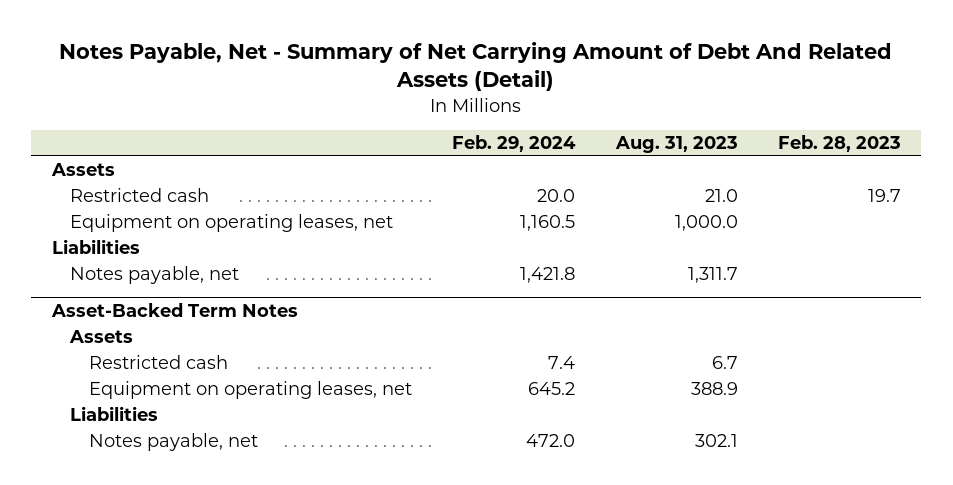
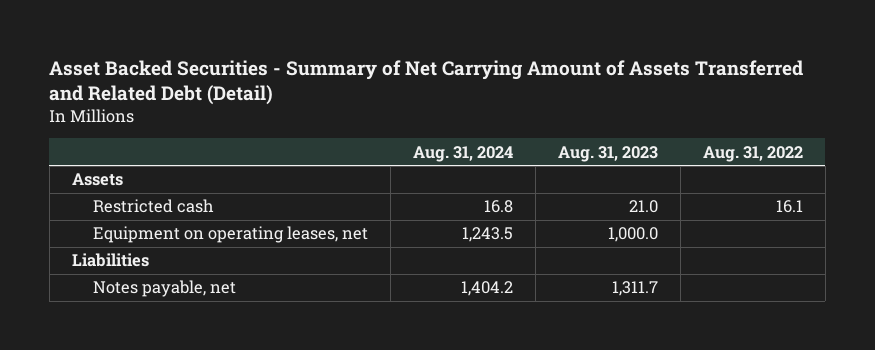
[59,42,893,92] Notes Payable, Net - Summary of Net Carrying Amount of Debt And Related Assets (Detail) -> [49,59,804,106] Asset Backed Securities - Summary of Net Carrying Amount of Assets Transferred and Related Debt (Detail)
[452,135,577,153] Feb. 29, 2024 -> none
[778,135,902,153] Feb. 28, 2023 -> none
none -> [413,145,514,162] Aug. 31, 2024
none -> [702,145,803,162] Aug. 31, 2022
[50,302,298,317] Asset-Backed Term Notes -> none
[69,330,134,344] Assets -> none
[89,355,229,370] Restricted cash -> none
[89,381,413,400] Equipment on operating leases, net -> none
[70,406,159,422] Liabilities -> none
[89,433,259,452] Notes payable, net -> none

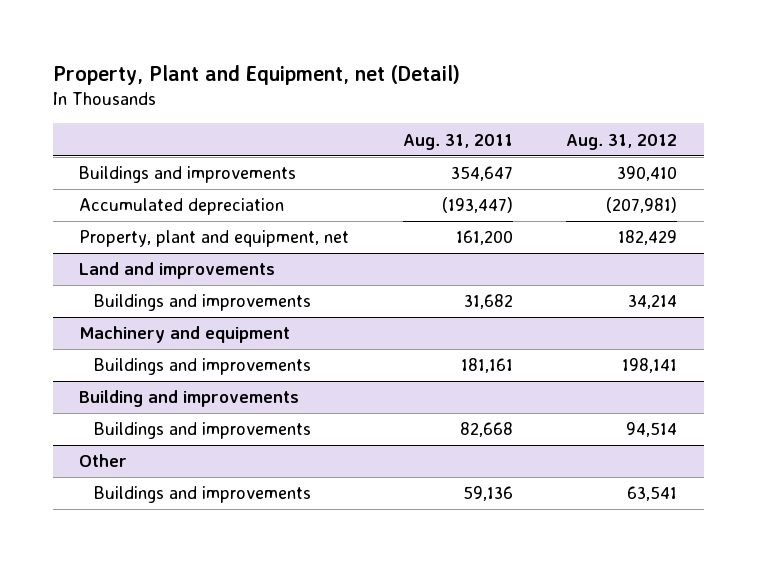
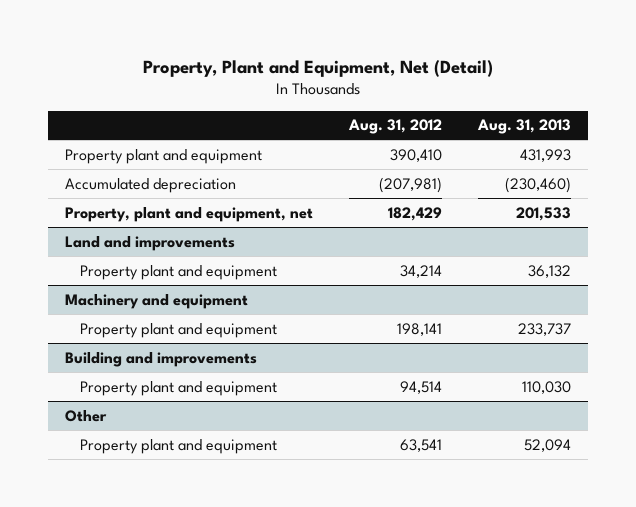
[52,64,460,85] Property, Plant and Equipment, net (Detail) -> [142,59,493,77] Property, Plant and Equipment, Net (Detail)
[402,133,513,150] Aug. 31, 2011 -> none
none -> [476,119,571,135] Aug. 31, 2013
[79,166,297,184] Buildings and improvements -> [65,148,263,164] Property plant and equipment
[94,294,312,312] Buildings and improvements -> [80,264,278,280] Property plant and equipment
[94,358,312,376] Buildings and improvements -> [80,322,278,338] Property plant and equipment
[94,422,312,440] Buildings and improvements -> [80,380,278,396] Property plant and equipment
[94,486,312,504] Buildings and improvements -> [80,438,278,454] Property plant and equipment

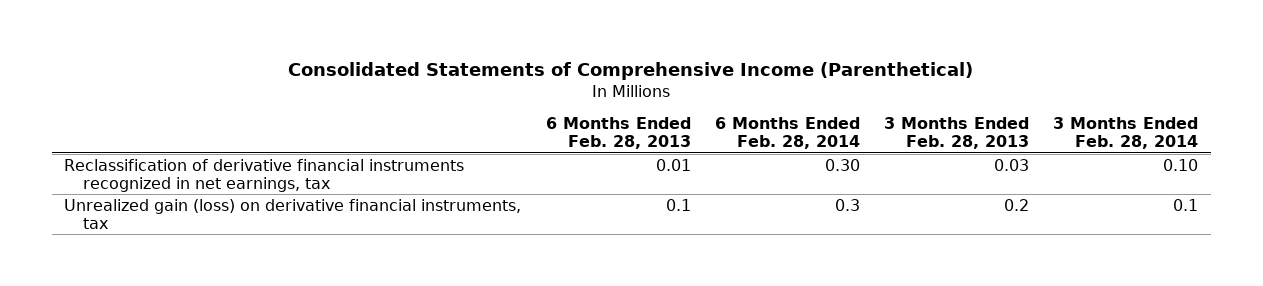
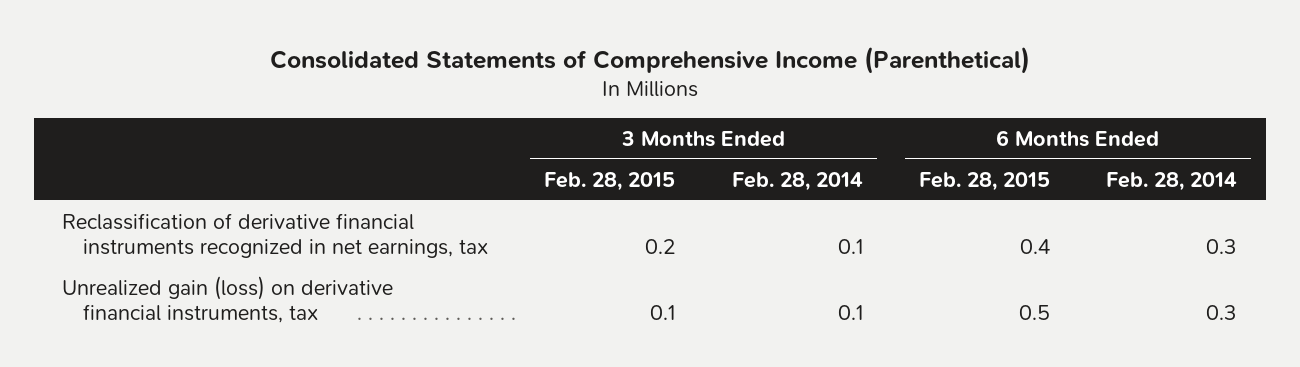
[545,117,691,150] 6 Months Ended Feb. 28, 2013 -> none
[884,117,1030,150] 3 Months Ended Feb. 28, 2013 -> none
none -> [544,171,676,191] Feb. 28, 2015
none -> [919,171,1051,191] Feb. 28, 2015
[824,158,860,171] 0.30 -> [1206,238,1238,254] 0.3
[1163,158,1199,171] 0.10 -> [837,238,863,254] 0.1

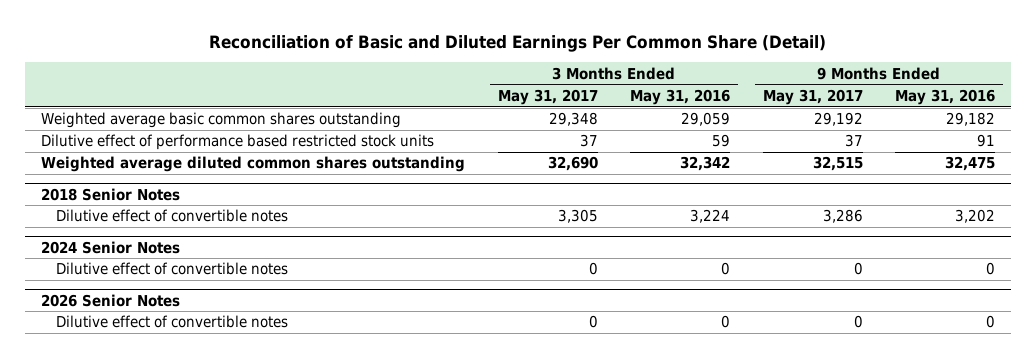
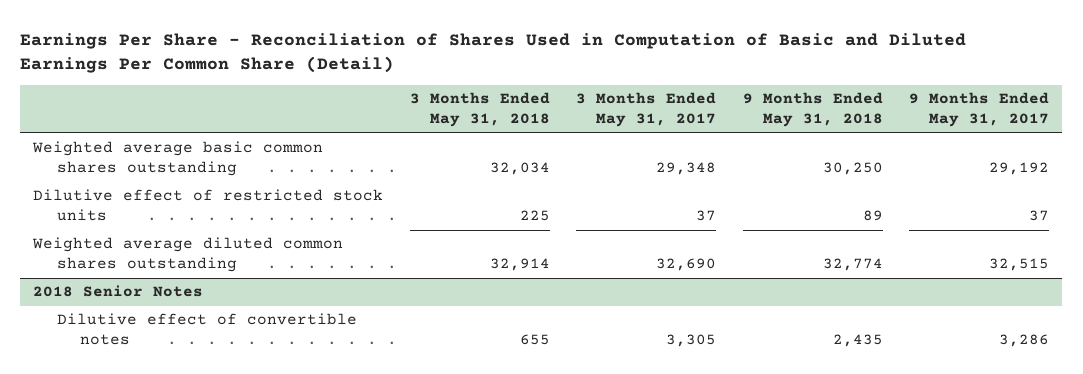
[209,34,827,52] Reconciliation of Basic and Diluted Earnings Per Common Share (Detail) -> [20,32,967,74] Earnings Per Share - Reconciliation of Shares Used in Computation of Basic and Diluted Earnings Per Common Share (Detail)
[630,89,731,106] May 31, 2016 -> none
[895,89,996,106] May 31, 2016 -> none
none -> [409,92,550,128] 3 Months Ended May 31, 2018
none -> [742,92,883,128] 9 Months Ended May 31, 2018
[41,134,435,151] Dilutive effect of performance based restricted stock units -> [33,189,384,222] Dilutive effect of restricted stock units
[41,240,181,254] 2024 Senior Notes -> none
[56,262,289,276] Dilutive effect of convertible notes -> none
[41,293,181,307] 2026 Senior Notes -> none
[56,315,289,329] Dilutive effect of convertible notes -> none

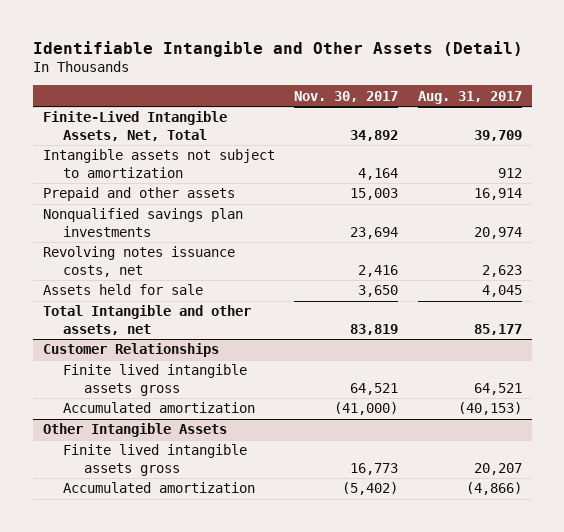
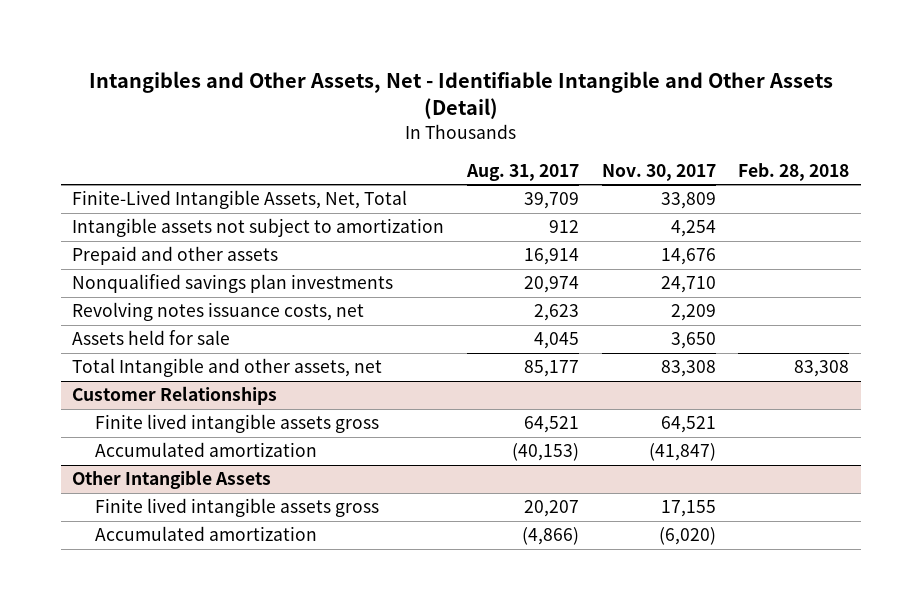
[32,40,523,57] Identifiable Intangible and Other Assets (Detail) -> [88,71,833,120] Intangibles and Other Assets, Net - Identifiable Intangible and Other Assets (Detail)
none -> [738,162,850,181] Feb. 28, 2018
[350,129,399,141] 34,892 -> [660,192,716,210] 33,809
[358,167,399,180] 4,164 -> [670,220,716,238] 4,254
[350,188,399,201] 15,003 -> [660,248,716,266] 14,676
[350,226,399,239] 23,694 -> [660,276,716,294] 24,710
[358,264,399,277] 2,416 -> [670,304,716,322] 2,209
[350,323,399,335] 83,819 -> [660,360,716,378] 83,308
[334,402,399,416] (41,000) -> [648,443,716,462] (41,847)
[350,462,399,475] 16,773 -> [660,500,716,518] 17,155
[342,482,399,496] (5,402) -> [658,527,716,546] (6,020)

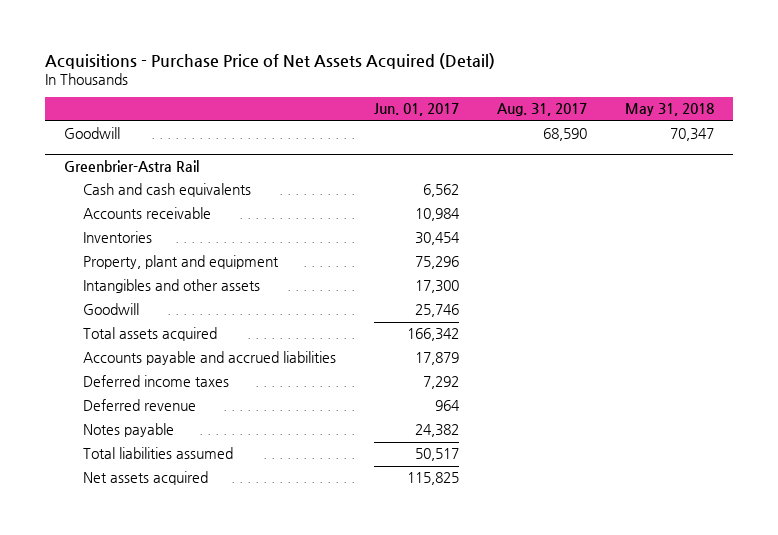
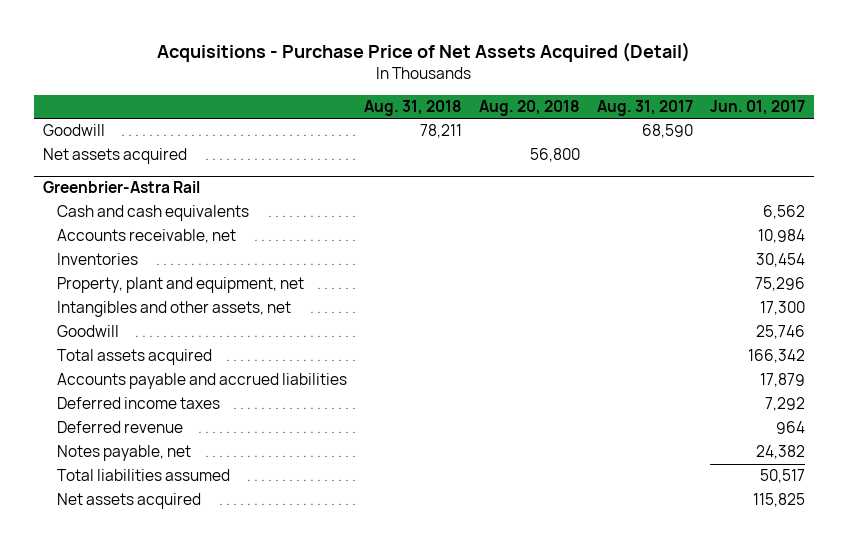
[625,103,715,117] May 31, 2018 -> none
none -> [364,100,463,117] Aug. 31, 2018
none -> [479,100,581,117] Aug. 20, 2018
none -> [42,148,187,165] Net assets acquired
[82,207,211,220] Accounts receivable -> [57,229,237,244] Accounts receivable, net
[82,255,279,270] Property, plant and equipment -> [57,277,305,294] Property, plant and equipment, net
[82,279,260,294] Intangibles and other assets -> [57,301,292,318] Intangibles and other assets, net
[82,423,174,438] Notes payable -> [57,445,192,462] Notes payable, net

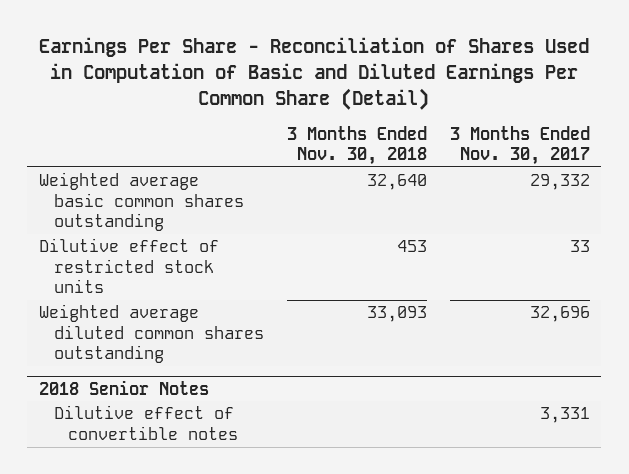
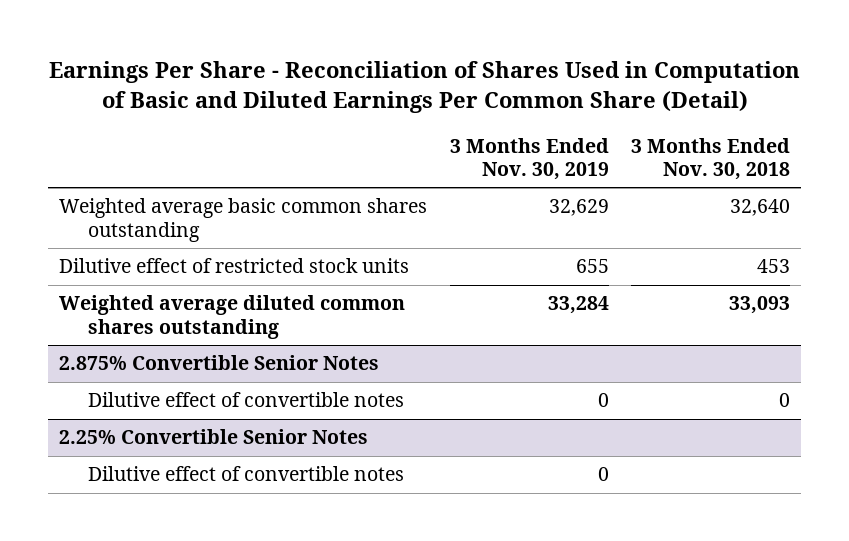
[449,125,590,166] 3 Months Ended Nov. 30, 2017 -> none
none -> [449,137,609,180] 3 Months Ended Nov. 30, 2019
[38,379,209,395] 2018 Senior Notes -> none
none -> [59,355,380,371] 2.875% Convertible Senior Notes
none -> [87,392,404,408] Dilutive effect of convertible notes
none -> [59,429,369,445] 2.25% Convertible Senior Notes

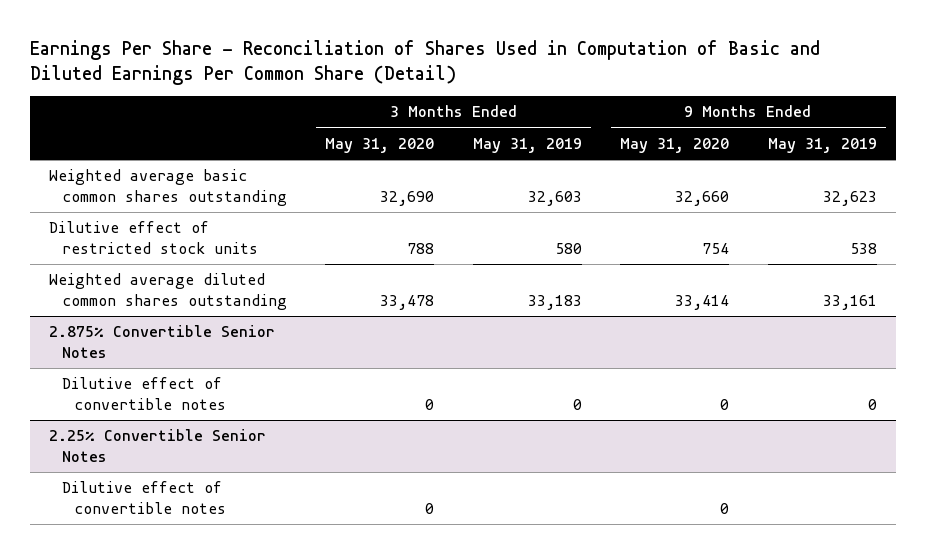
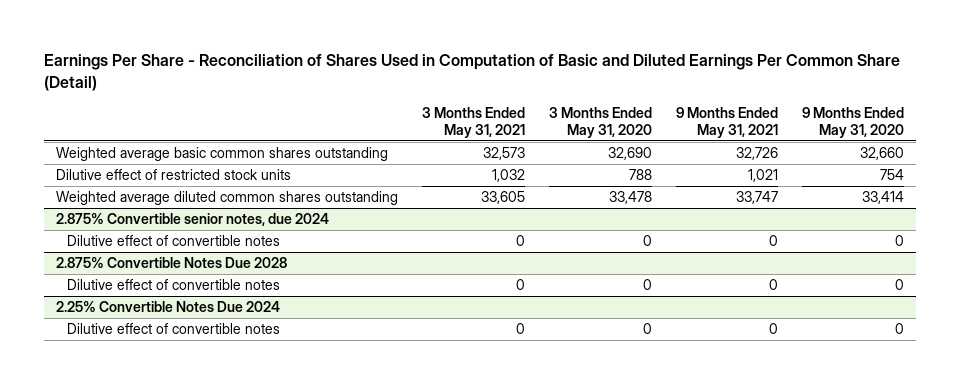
[472,138,582,154] May 31, 2019 -> none
[767,138,877,154] May 31, 2019 -> none
none -> [422,106,526,139] 3 Months Ended May 31, 2021
none -> [676,106,779,139] 9 Months Ended May 31, 2021
[49,325,276,358] 2.875% Convertible Senior Notes -> [56,212,330,226] 2.875% Convertible senior notes, due 2024
[49,429,267,462] 2.25% Convertible Senior Notes -> none
none -> [56,256,288,268] 2.875% Convertible Notes Due 2028
none -> [56,300,281,312] 2.25% Convertible Notes Due 2024
none -> [67,322,281,334] Dilutive effect of convertible notes

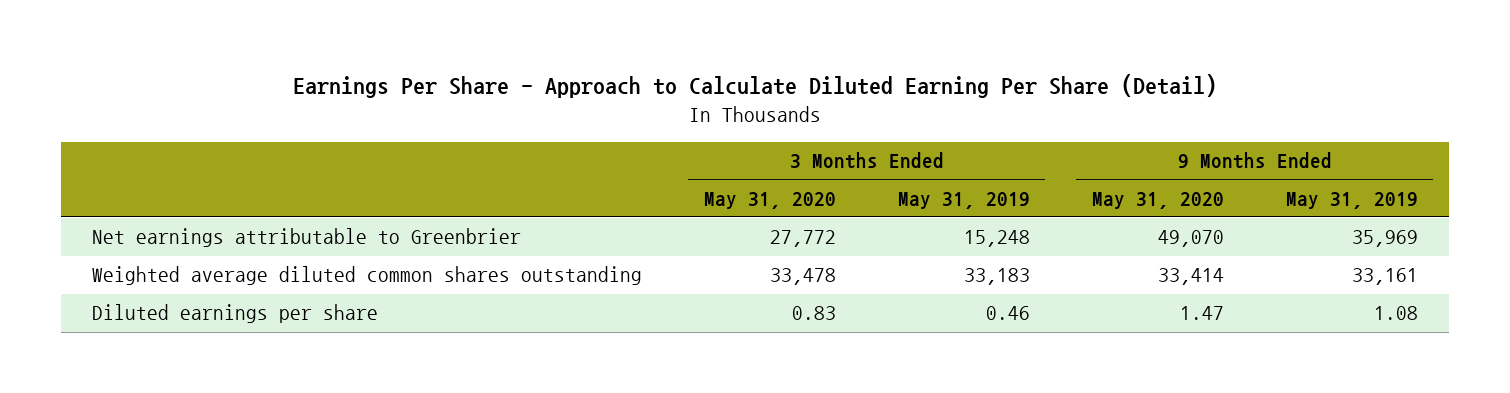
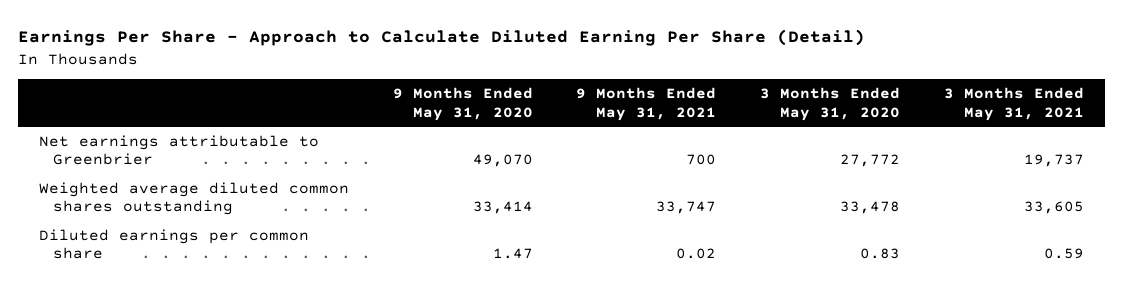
[897,191,1030,209] May 31, 2019 -> none
[1285,191,1418,209] May 31, 2019 -> none
none -> [576,87,717,121] 9 Months Ended May 31, 2021
none -> [943,87,1084,121] 3 Months Ended May 31, 2021
[91,304,378,324] Diluted earnings per share -> [39,228,310,260] Diluted earnings per common share

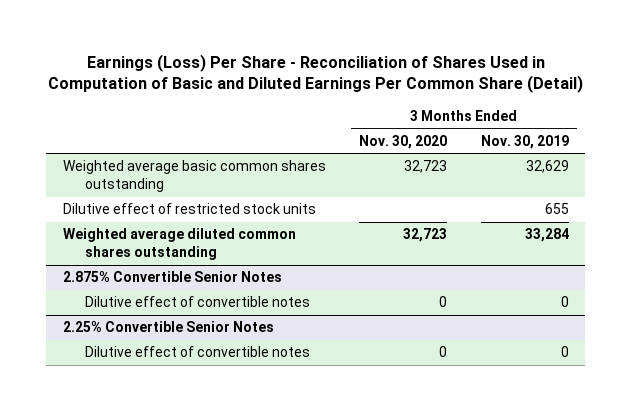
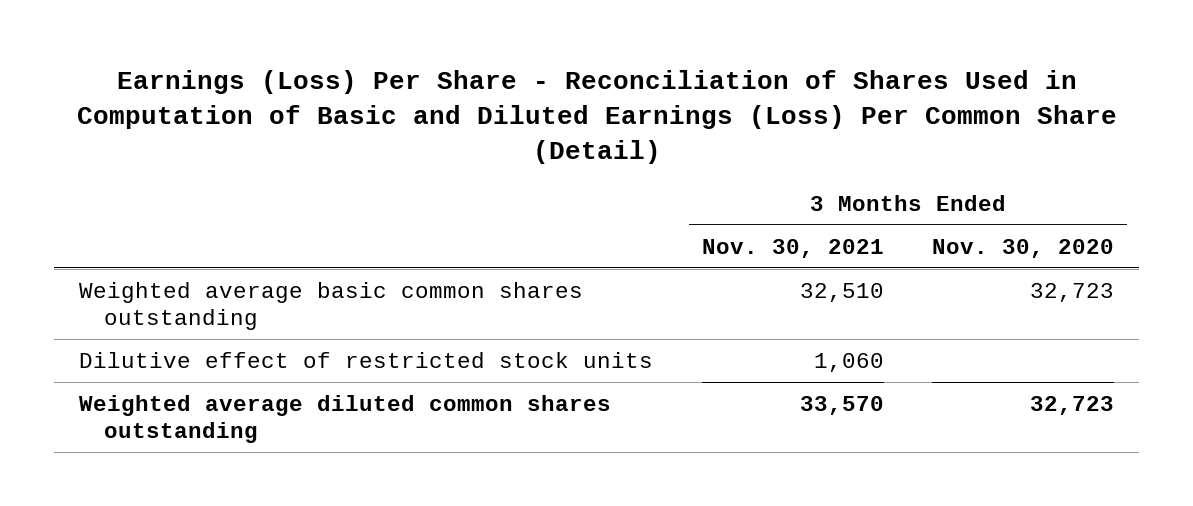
[47,53,583,94] Earnings (Loss) Per Share - Reconciliation of Shares Used in Computation of Basic and Diluted Earnings Per Common Share (Detail) -> [76,70,1117,165] Earnings (Loss) Per Share - Reconciliation of Shares Used in Computation of Basic and Diluted Earnings (Loss) Per Common Share (Detail)
[480,134,569,149] Nov. 30, 2019 -> none
none -> [701,238,884,258] Nov. 30, 2021
[62,271,282,283] 2.875% Convertible Senior Notes -> none
[85,296,311,308] Dilutive effect of convertible notes -> none
[62,321,274,333] 2.25% Convertible Senior Notes -> none
[85,346,311,358] Dilutive effect of convertible notes -> none

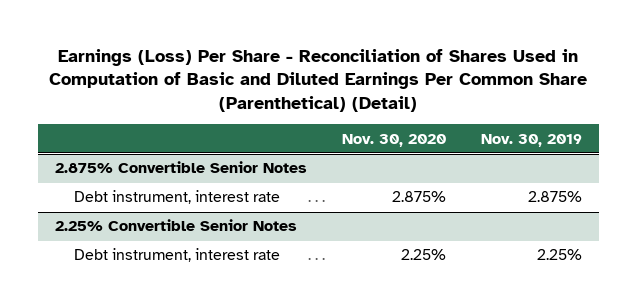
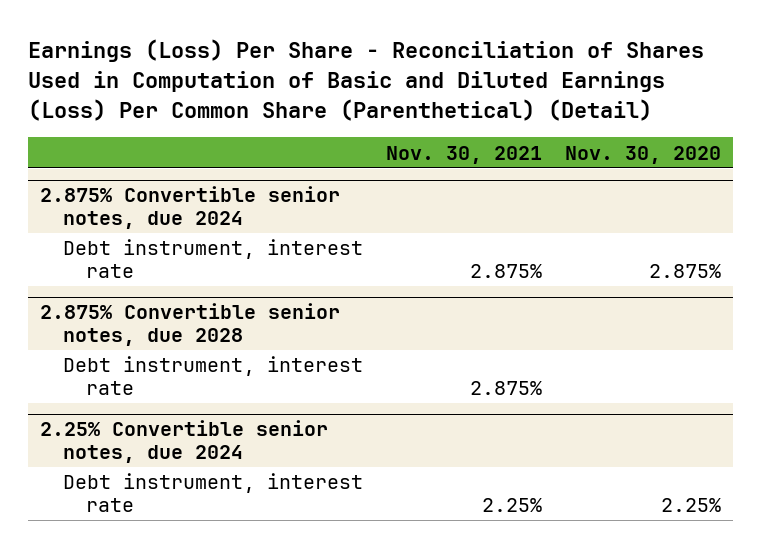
[49,48,588,113] Earnings (Loss) Per Share - Reconciliation of Shares Used in Computation of Basic and Diluted Earnings Per Common Share (Parenthetical) (Detail) -> [28,39,705,121] Earnings (Loss) Per Share - Reconciliation of Shares Used in Computation of Basic and Diluted Earnings (Loss) Per Common Share (Parenthetical) (Detail)
[480,133,582,147] Nov. 30, 2019 -> none
none -> [386,145,543,164] Nov. 30, 2021
[55,161,308,174] 2.875% Convertible Senior Notes -> [39,186,340,229] 2.875% Convertible senior notes, due 2024
none -> [39,303,340,346] 2.875% Convertible senior notes, due 2028
none -> [62,356,363,395] Debt instrument, interest rate
[55,219,298,232] 2.25% Convertible Senior Notes -> [39,420,328,463] 2.25% Convertible senior notes, due 2024

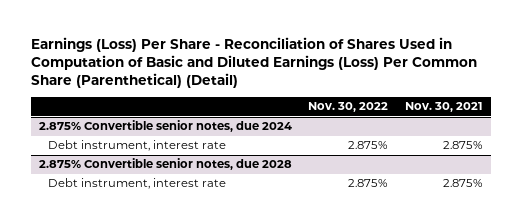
[565,145,722,164] Nov. 30, 2020 -> none
none -> [308,102,389,113] Nov. 30, 2022
[39,420,328,463] 2.25% Convertible senior notes, due 2024 -> none
[62,473,363,512] Debt instrument, interest rate -> none

